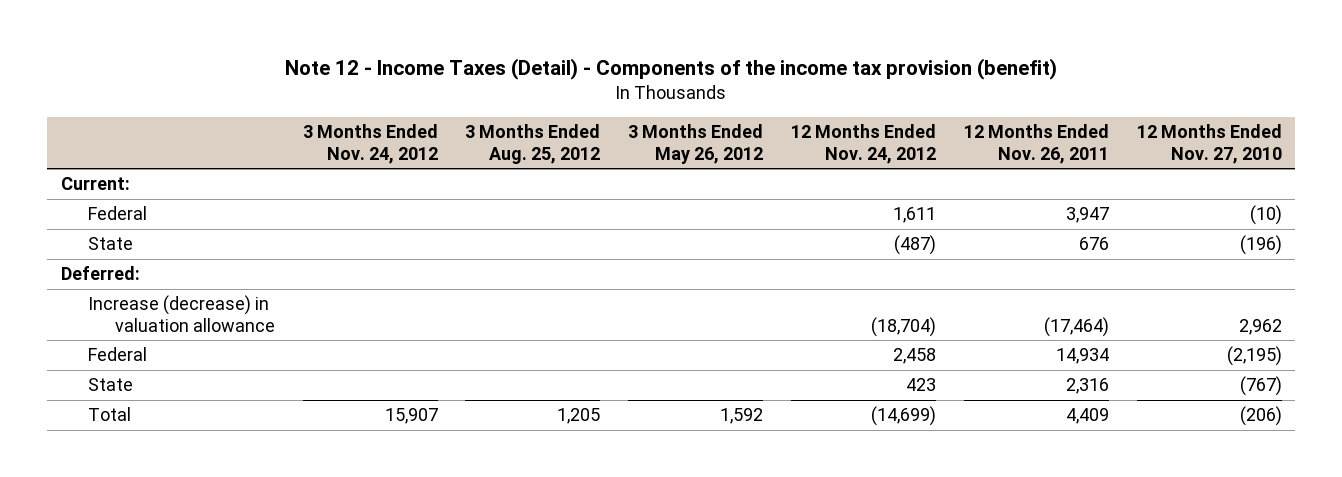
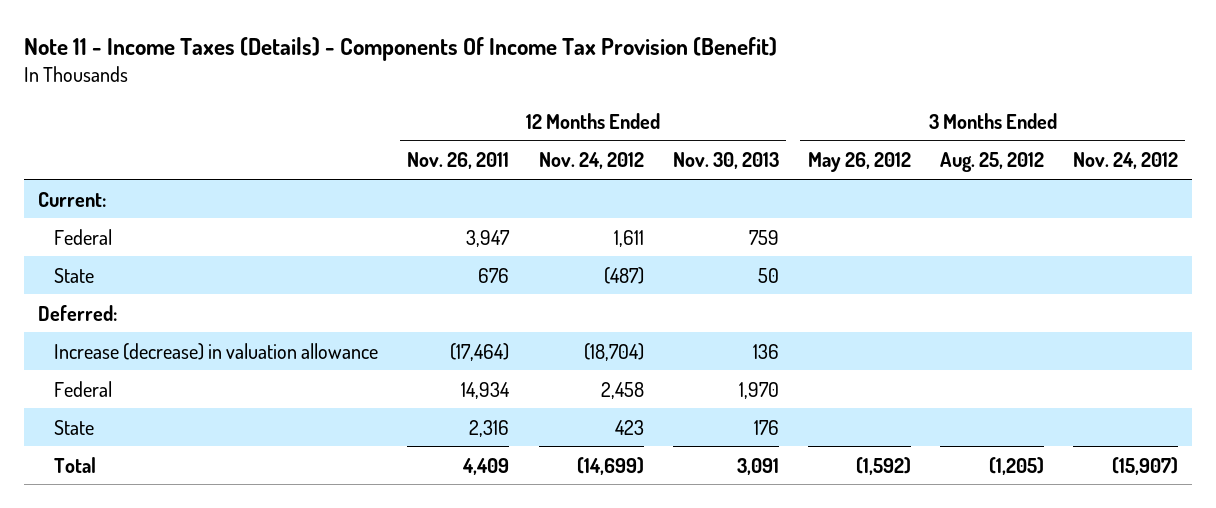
[285,57,1058,80] Note 12 - Income Taxes (Detail) - Components of the income tax provision (benefit) -> [23,37,777,62] Note 11 - Income Taxes (Details) - Components Of Income Tax Provision (Benefit)
[1136,124,1282,164] 12 Months Ended Nov. 27, 2010 -> none
none -> [672,152,779,170] Nov. 30, 2013
[384,408,438,425] 15,907 -> [1111,456,1178,475] (15,907)
[557,408,601,425] 1,205 -> [988,456,1044,475] (1,205)
[720,408,764,425] 1,592 -> [855,456,911,475] (1,592)

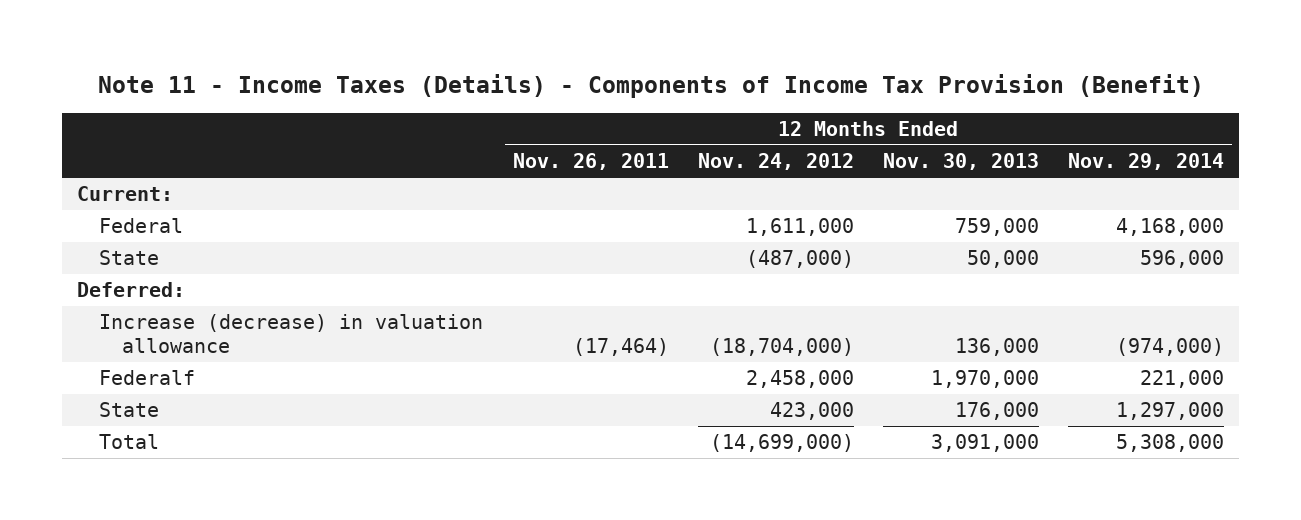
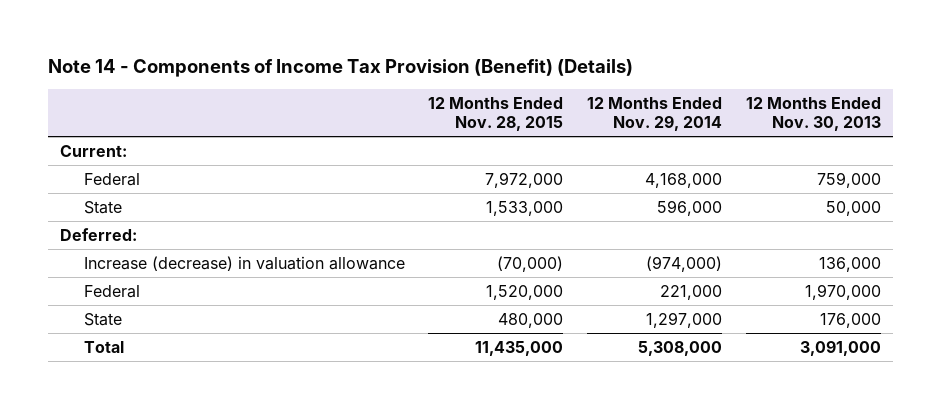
[97,74,1204,99] Note 11 - Income Taxes (Details) - Components of Income Tax Provision (Benefit) -> [48,59,634,78] Note 14 - Components of Income Tax Provision (Benefit) (Details)
[512,153,669,171] Nov. 26, 2011 -> none
[697,153,854,171] Nov. 24, 2012 -> none
none -> [428,97,564,132] 12 Months Ended Nov. 28, 2015
[99,370,196,386] Federalf -> [83,284,140,298] Federal

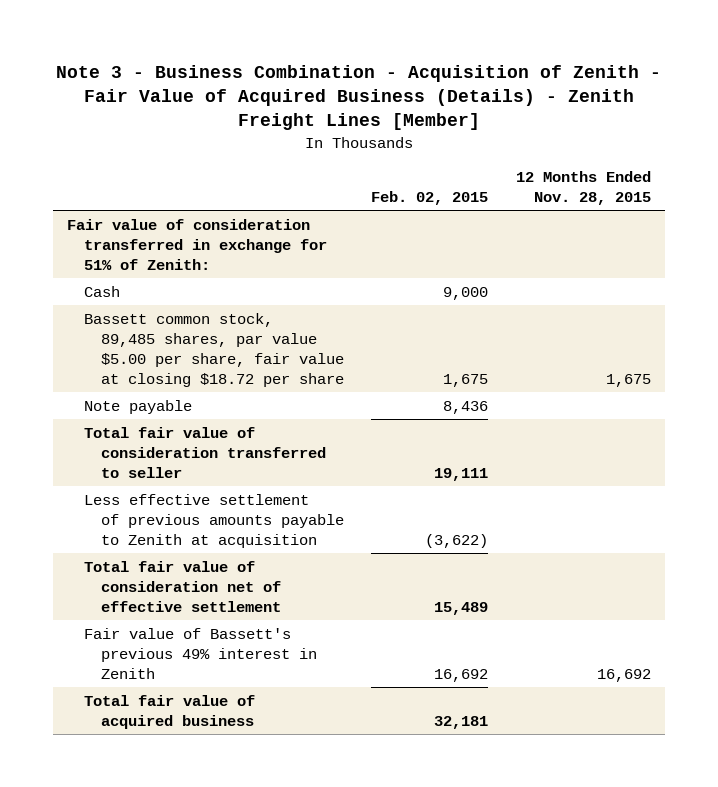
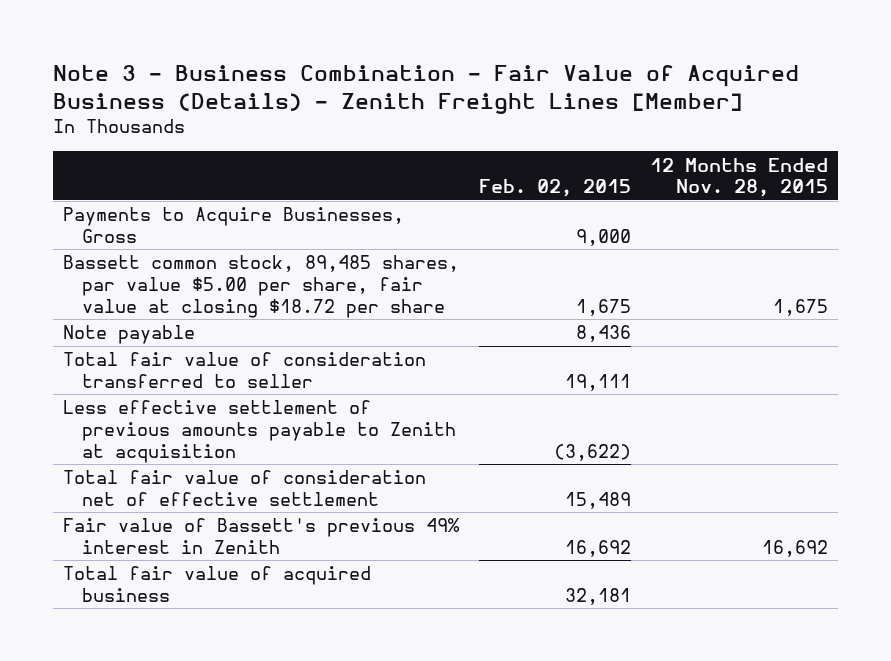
[56,64,662,131] Note 3 - Business Combination - Acquisition of Zenith - Fair Value of Acquired Business (Details) - Zenith Freight Lines [Member] -> [53,65,800,115] Note 3 - Business Combination - Fair Value of Acquired Business (Details) - Zenith Freight Lines [Member]
[67,218,328,270] Fair value of consideration transferred in exchange for 51% of Zenith: -> none
[84,285,121,297] Cash -> [63,207,405,243] Payments to Acquire Businesses, Gross

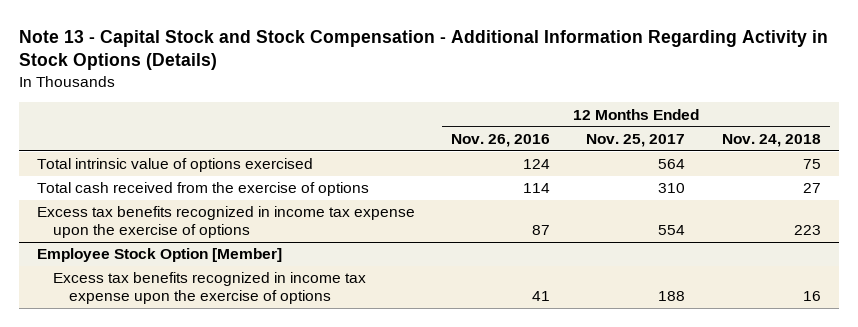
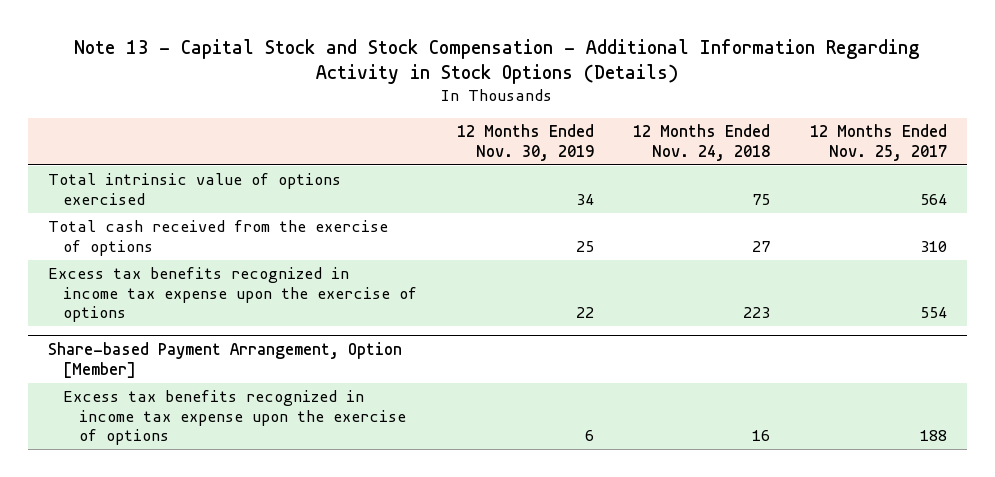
[451,134,551,148] Nov. 26, 2016 -> none
none -> [456,124,594,161] 12 Months Ended Nov. 30, 2019
[36,248,282,263] Employee Stock Option [Member] -> [47,342,402,378] Share-based Payment Arrangement, Option [Member]

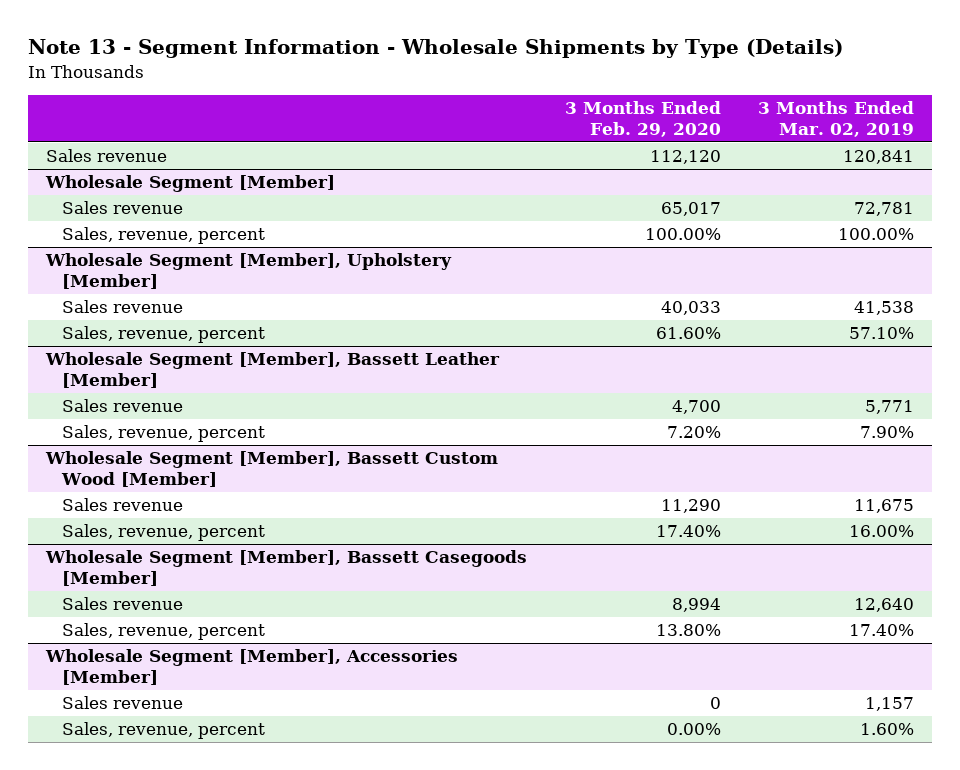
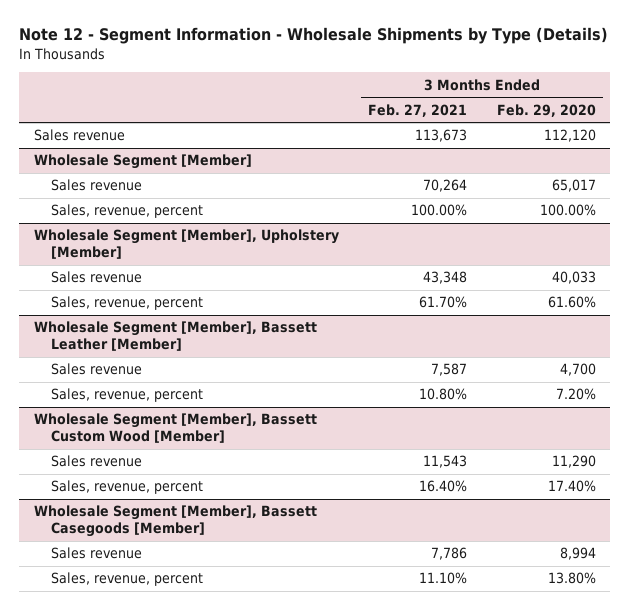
[27,39,843,59] Note 13 - Segment Information - Wholesale Shipments by Type (Details) -> [19,27,609,45] Note 12 - Segment Information - Wholesale Shipments by Type (Details)
[757,101,914,138] 3 Months Ended Mar. 02, 2019 -> none
none -> [368,103,468,117] Feb. 27, 2021
[45,649,459,686] Wholesale Segment [Member], Accessories [Member] -> none
[62,696,184,710] Sales revenue -> none
[62,722,266,740] Sales, revenue, percent -> none

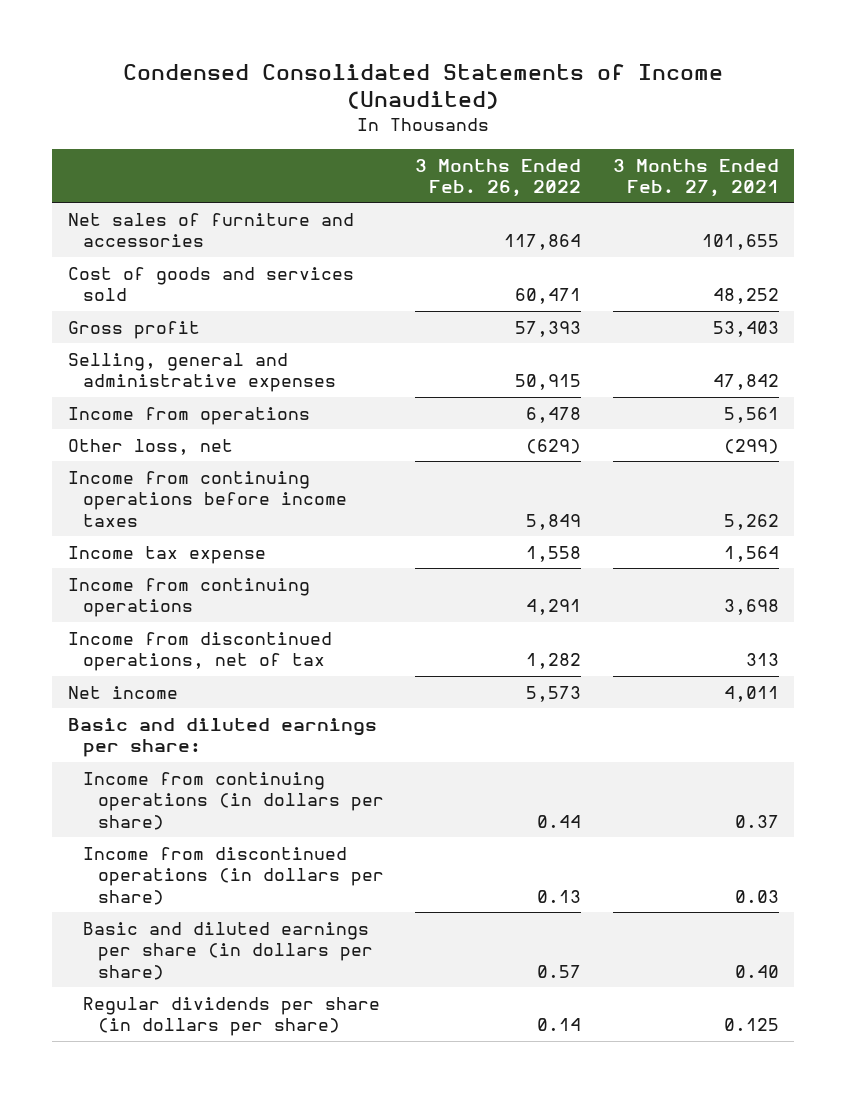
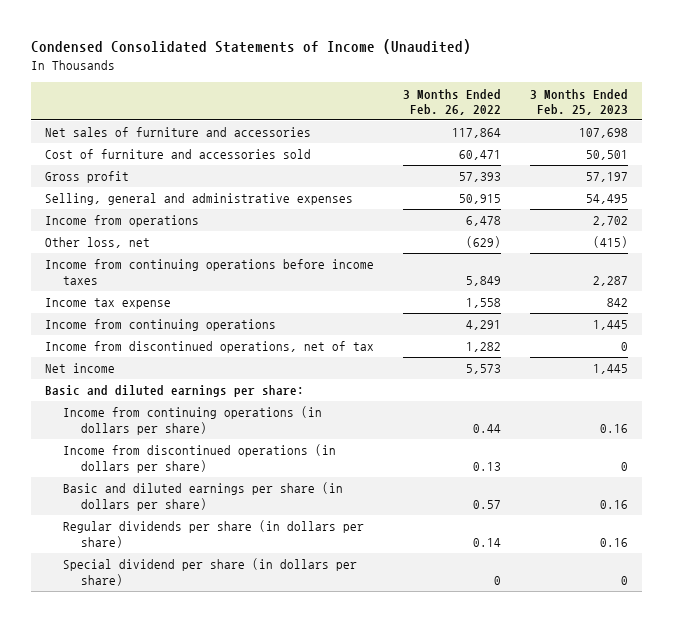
[612,158,779,198] 3 Months Ended Feb. 27, 2021 -> none
none -> [529,88,628,116] 3 Months Ended Feb. 25, 2023
[67,266,354,302] Cost of goods and services sold -> [45,149,312,160] Cost of furniture and accessories sold
none -> [62,558,357,586] Special dividend per share (in dollars per share)

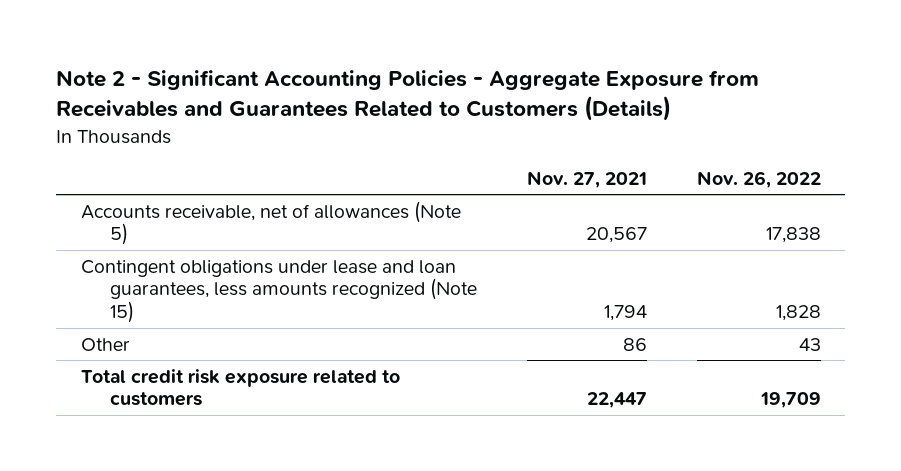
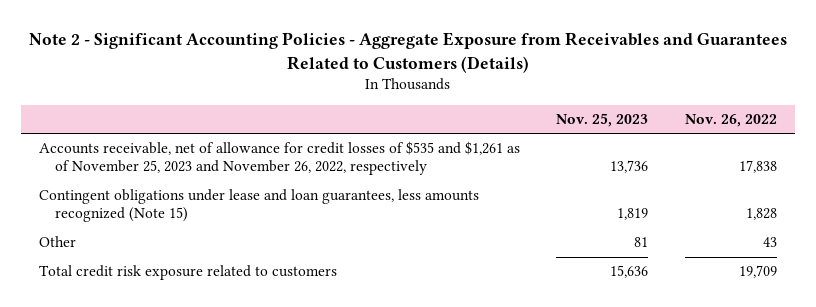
[526,171,647,189] Nov. 27, 2021 -> none
none -> [556,112,649,127] Nov. 25, 2023
[80,200,461,246] Accounts receivable, net of allowances (Note 5) -> [38,141,520,176] Accounts receivable, net of allowance for credit losses of $535 and $1,261 as of November 25, 2023 and November 26, 2022, respectively

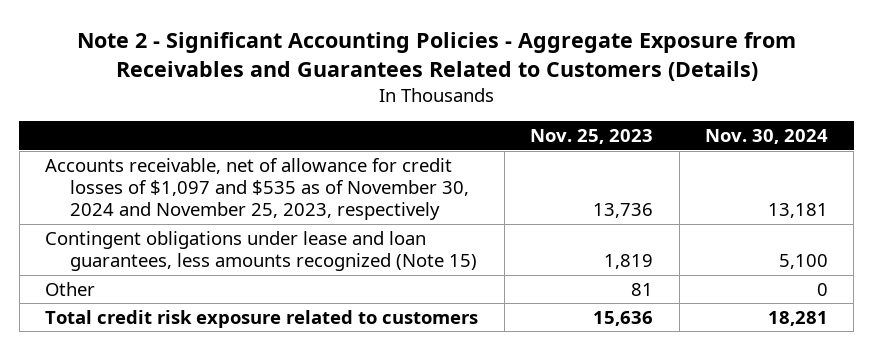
[684,113,777,127] Nov. 26, 2022 -> none
none -> [704,129,828,145] Nov. 30, 2024
[38,141,520,176] Accounts receivable, net of allowance for credit losses of $535 and $1,261 as of November 25, 2023 and November 26, 2022, respectively -> [45,157,470,221] Accounts receivable, net of allowance for credit losses of $1,097 and $535 as of November 30, 2024 and November 25, 2023, respectively

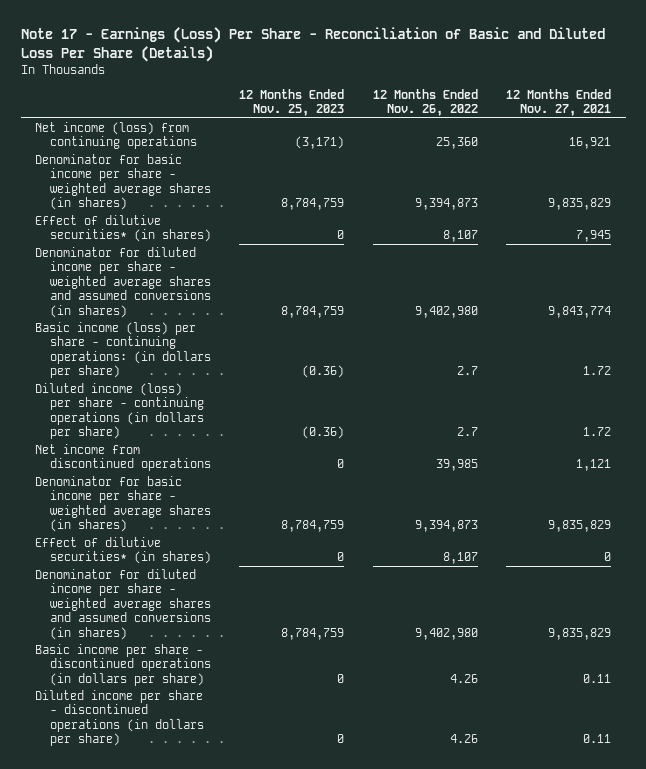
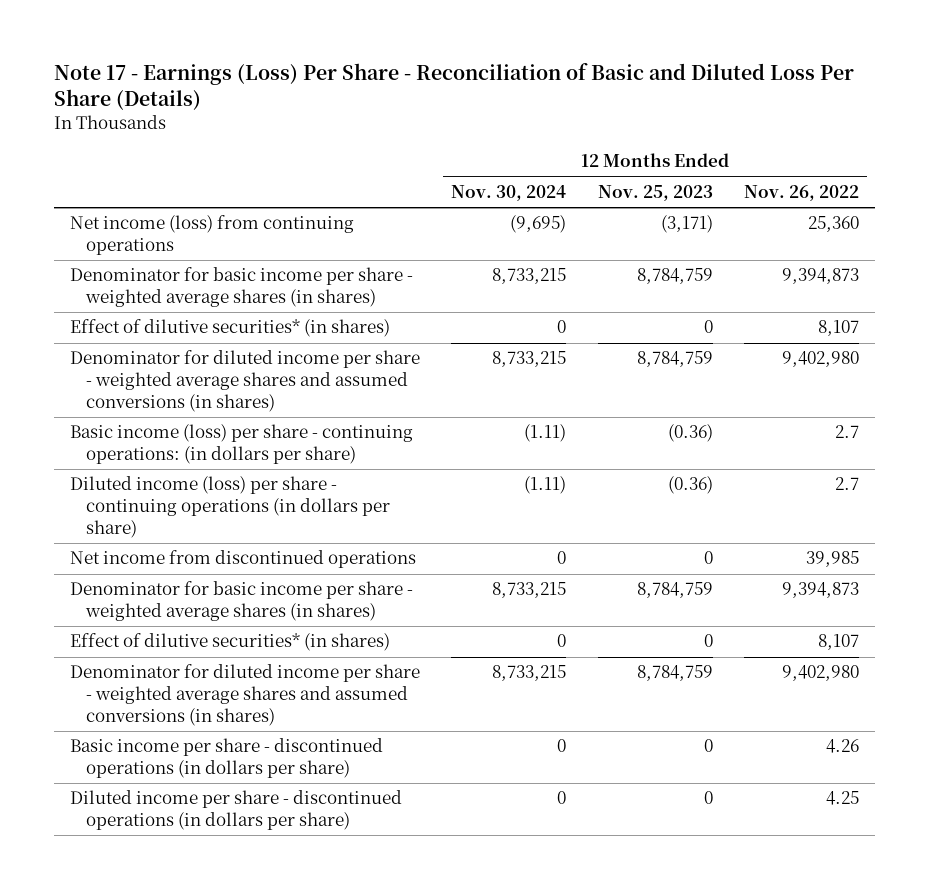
[506,89,612,117] 12 Months Ended Nov. 27, 2021 -> none
none -> [451,184,567,201] Nov. 30, 2024
[449,734,478,744] 4.26 -> [825,791,859,806] 4.25

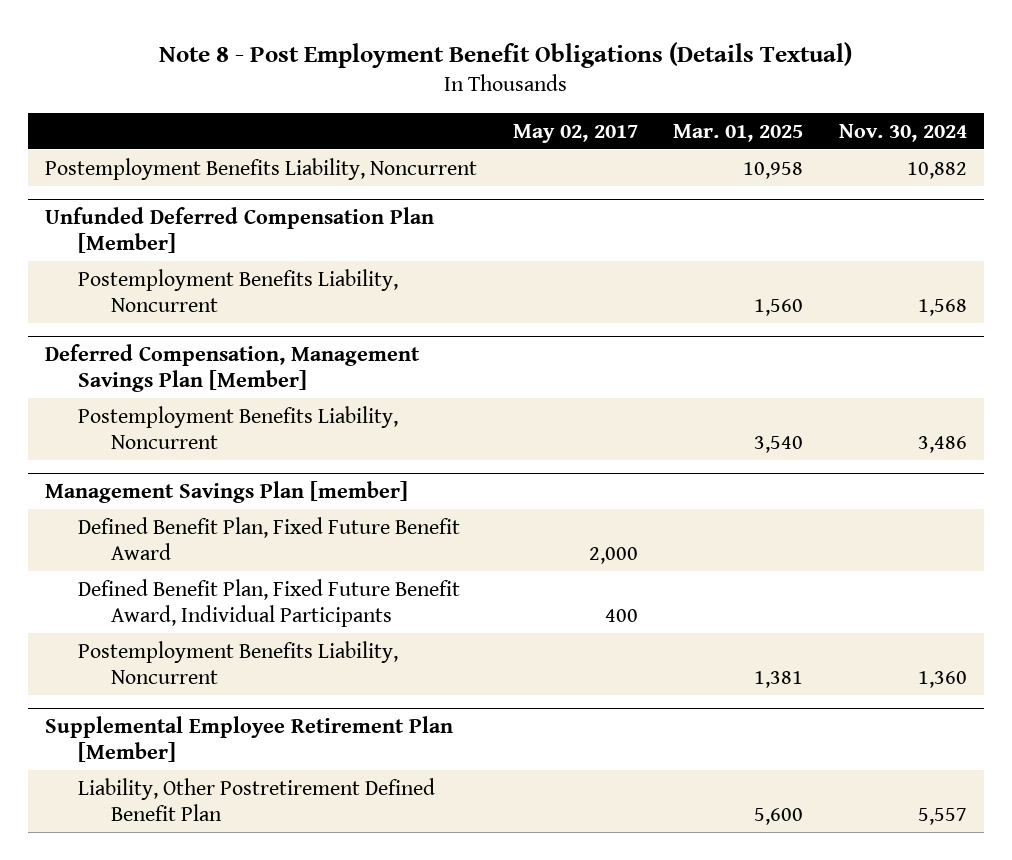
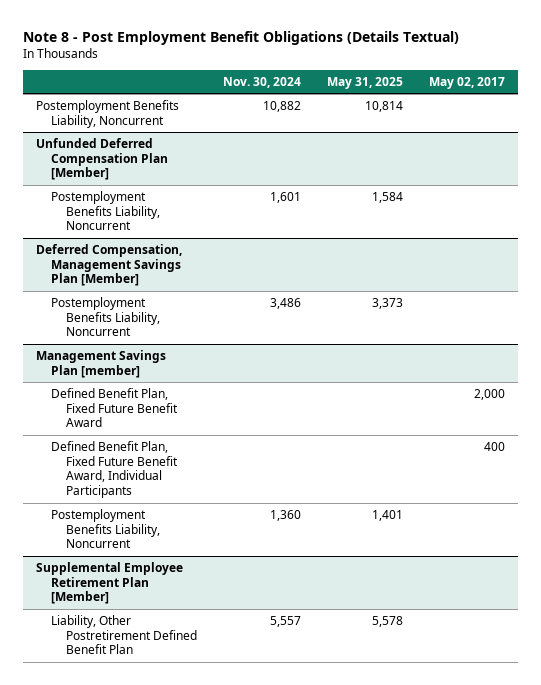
[673,123,804,142] Mar. 01, 2025 -> none
none -> [326,76,403,89] May 31, 2025
[917,298,967,316] 1,568 -> [269,192,301,204] 1,601

